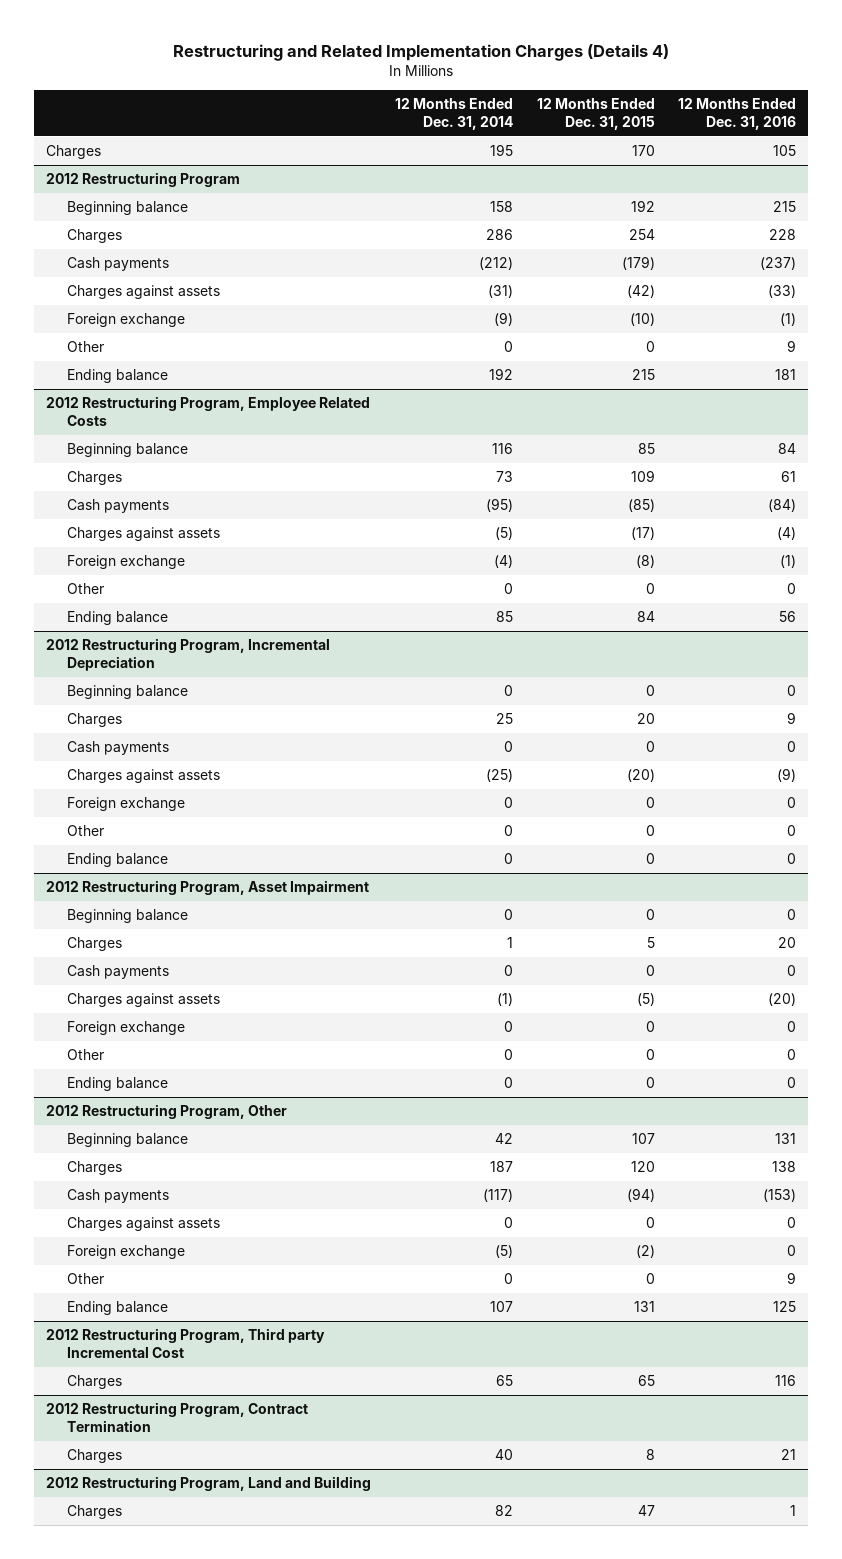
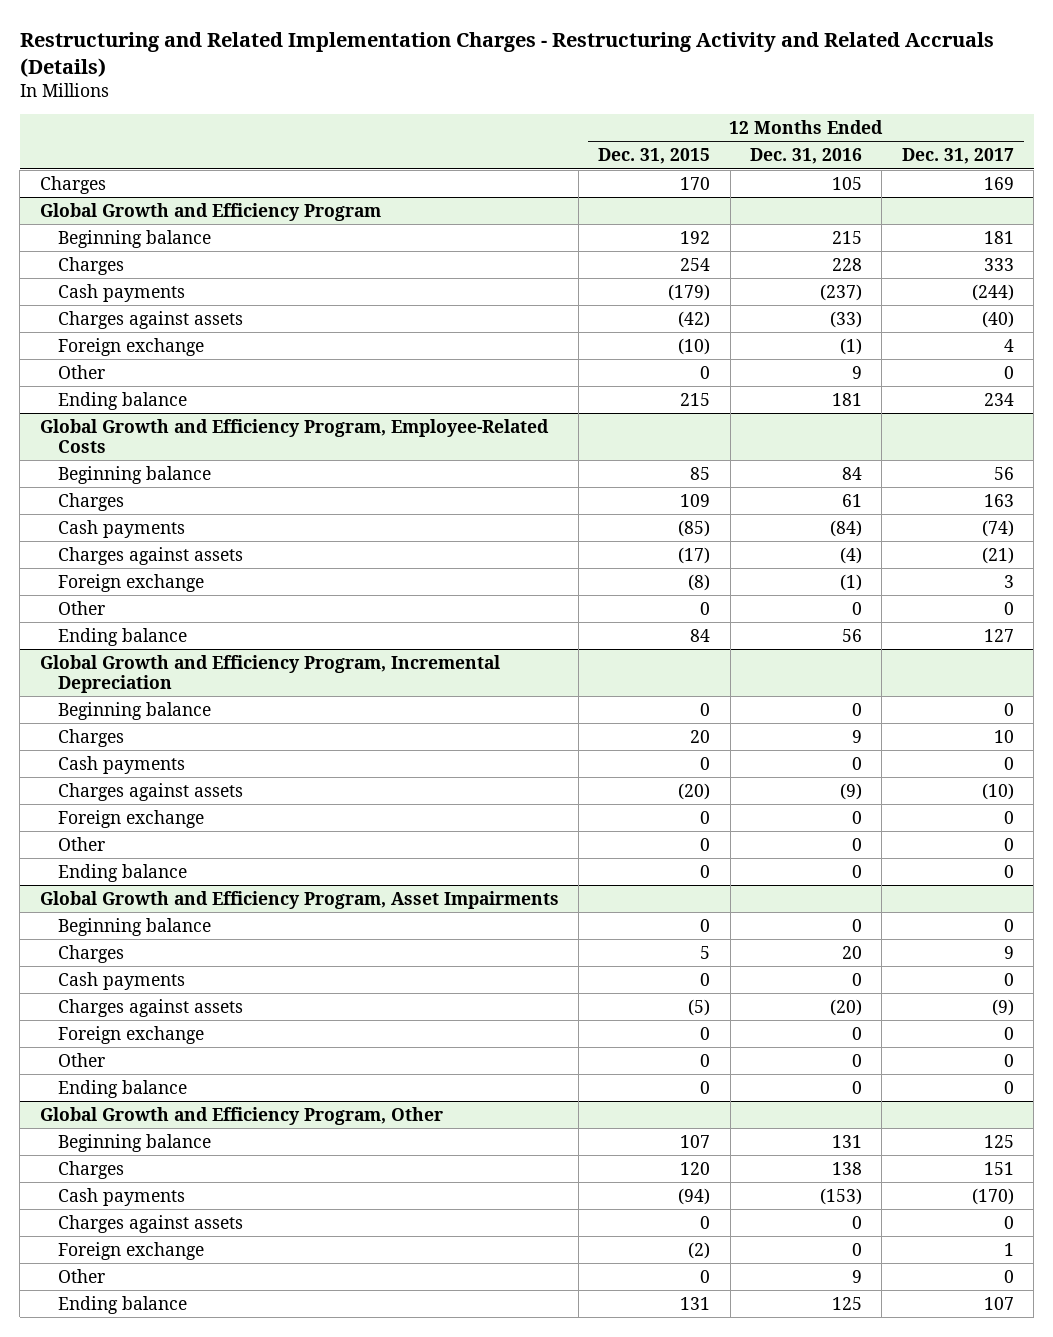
[173,43,670,61] Restructuring and Related Implementation Charges (Details 4) -> [19,31,994,77] Restructuring and Related Implementation Charges - Restructuring Activity and Related Accruals (Details)
[394,98,513,130] 12 Months Ended Dec. 31, 2014 -> none
none -> [901,148,1014,165] Dec. 31, 2017
[46,172,241,188] 2012 Restructuring Program -> none
none -> [39,202,381,221] Global Growth and Efficiency Program
[46,396,371,426] 2012 Restructuring Program, Employee Related Costs -> none
none -> [39,418,549,453] Global Growth and Efficiency Program, Employee-Related Costs
[46,638,331,671] 2012 Restructuring Program, Incremental Depreciation -> none
none -> [39,654,500,693] Global Growth and Efficiency Program, Incremental Depreciation
[46,880,370,896] 2012 Restructuring Program, Asset Impairment -> none
none -> [39,890,559,909] Global Growth and Efficiency Program, Asset Impairments
[46,1104,288,1120] 2012 Restructuring Program, Other -> none
none -> [39,1106,443,1125] Global Growth and Efficiency Program, Other
[46,1328,326,1358] 2012 Restructuring Program, Third party Incremental Cost -> none
[66,1375,122,1390] Charges -> none
[46,1402,309,1432] 2012 Restructuring Program, Contract Termination -> none
[66,1449,122,1464] Charges -> none
[46,1476,372,1492] 2012 Restructuring Program, Land and Building -> none
[66,1505,122,1520] Charges -> none

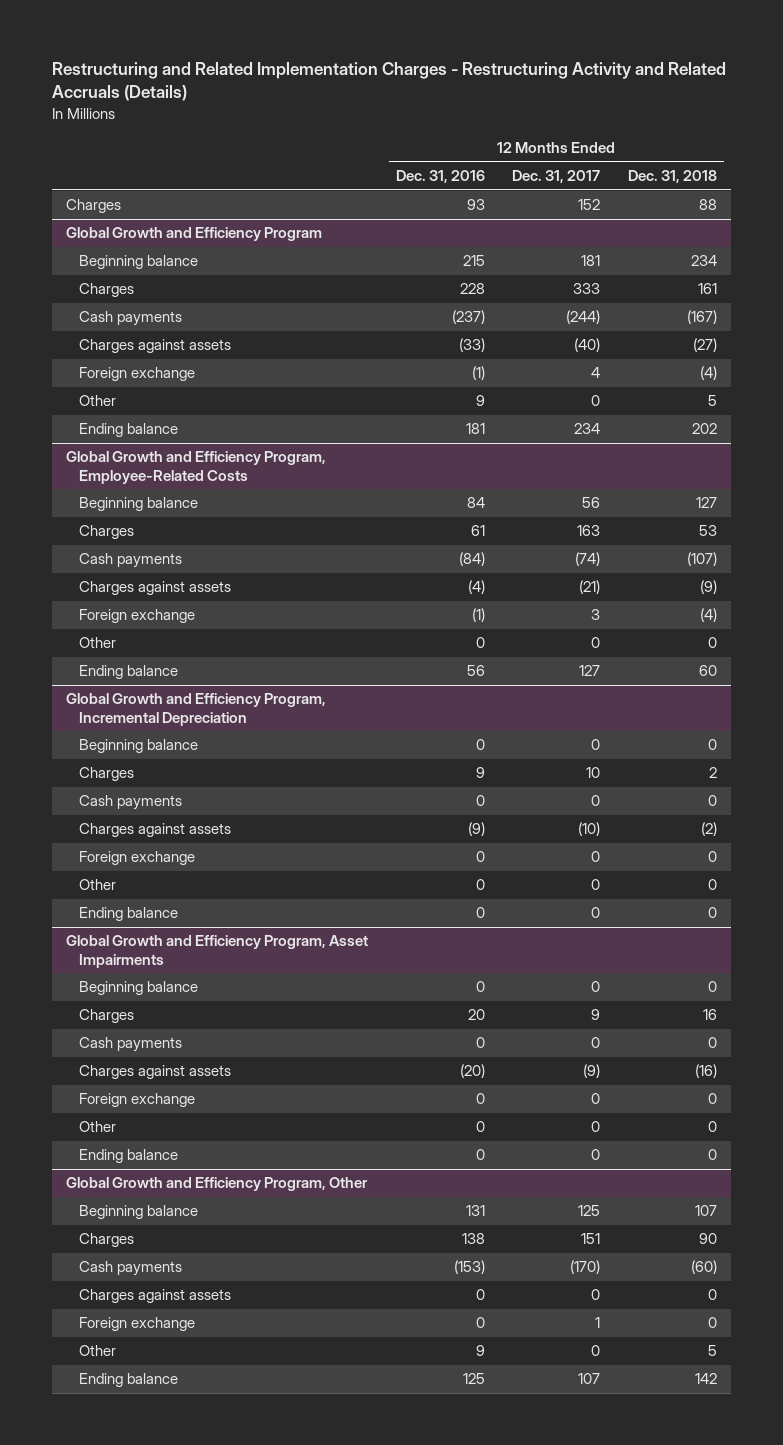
[598,148,711,165] Dec. 31, 2015 -> none
none -> [628,170,718,184] Dec. 31, 2018
[832,176,863,190] 105 -> [466,199,485,211] 93
[983,176,1014,190] 169 -> [578,199,601,211] 152

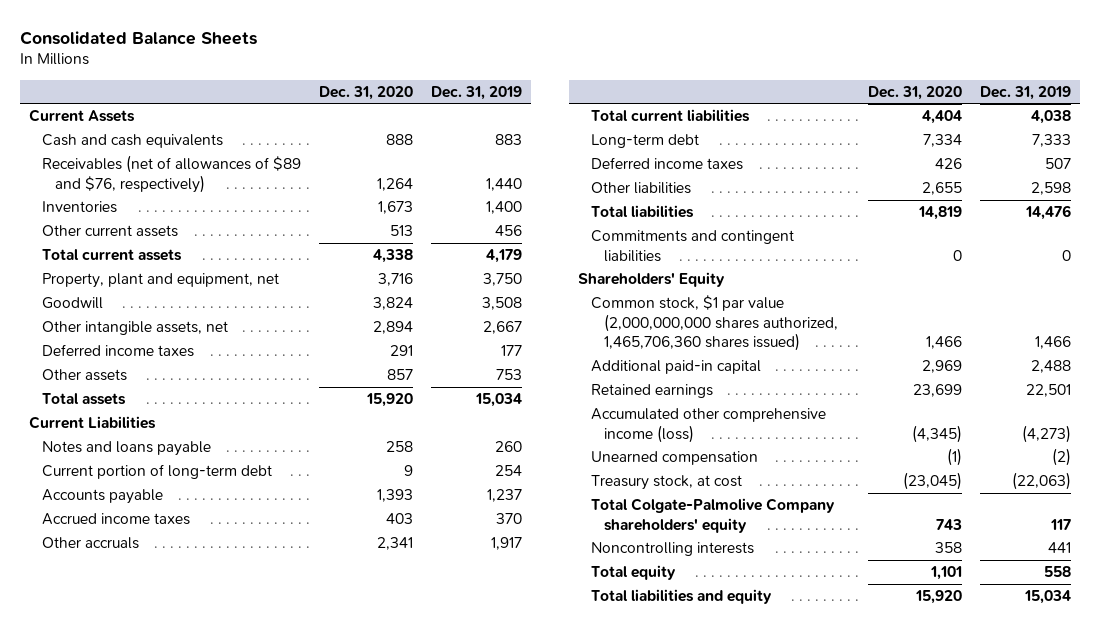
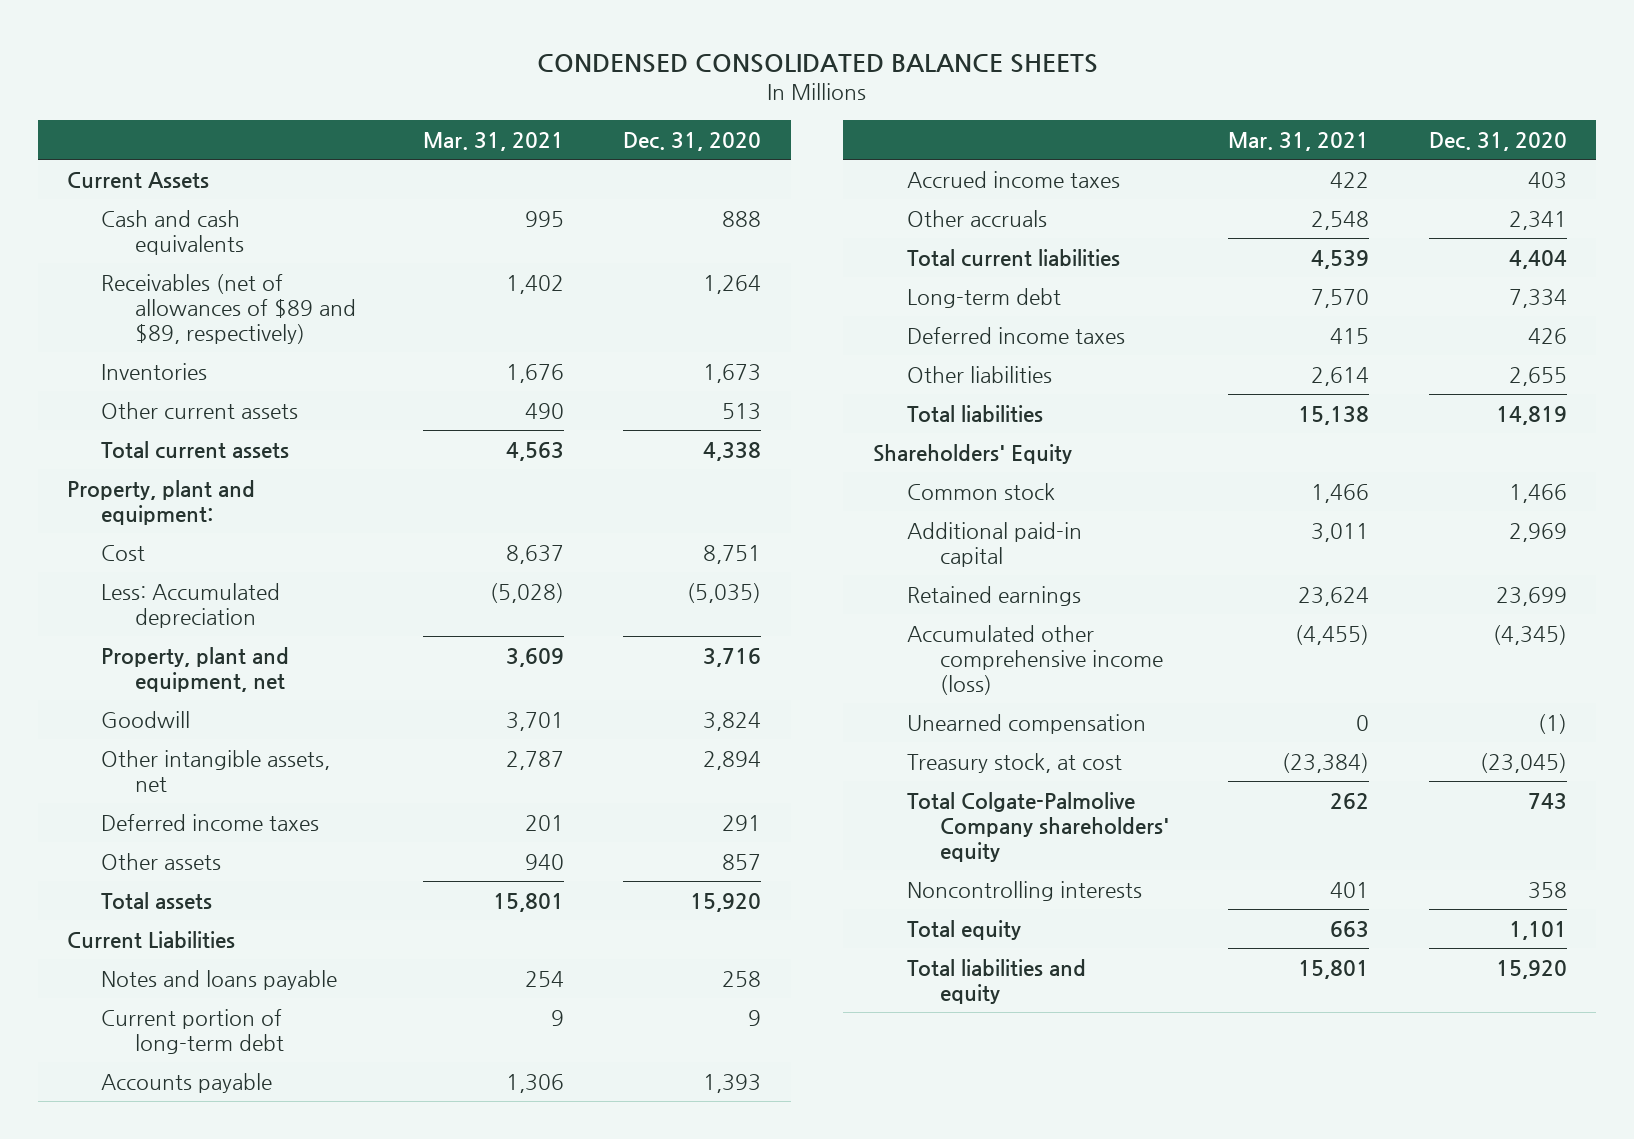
[19,30,257,45] Consolidated Balance Sheets -> [536,53,1098,73] CONDENSED CONSOLIDATED BALANCE SHEETS
[430,85,522,100] Dec. 31, 2019 -> none
none -> [422,132,564,152] Mar. 31, 2021
[41,154,301,193] Receivables (net of allowances of $89 and $76, respectively) -> [101,273,356,345] Receivables (net of allowances of $89 and $89, respectively)
none -> [67,479,256,525] Property, plant and equipment:
none -> [101,544,146,561] Cost
none -> [101,582,281,628] Less: Accumulated depreciation
[591,229,795,262] Commitments and contingent liabilities -> none
[591,294,839,352] Common stock, $1 par value (2,000,000,000 shares authorized, 1,465,706,360 shares issued) -> [906,482,1055,500] Common stock

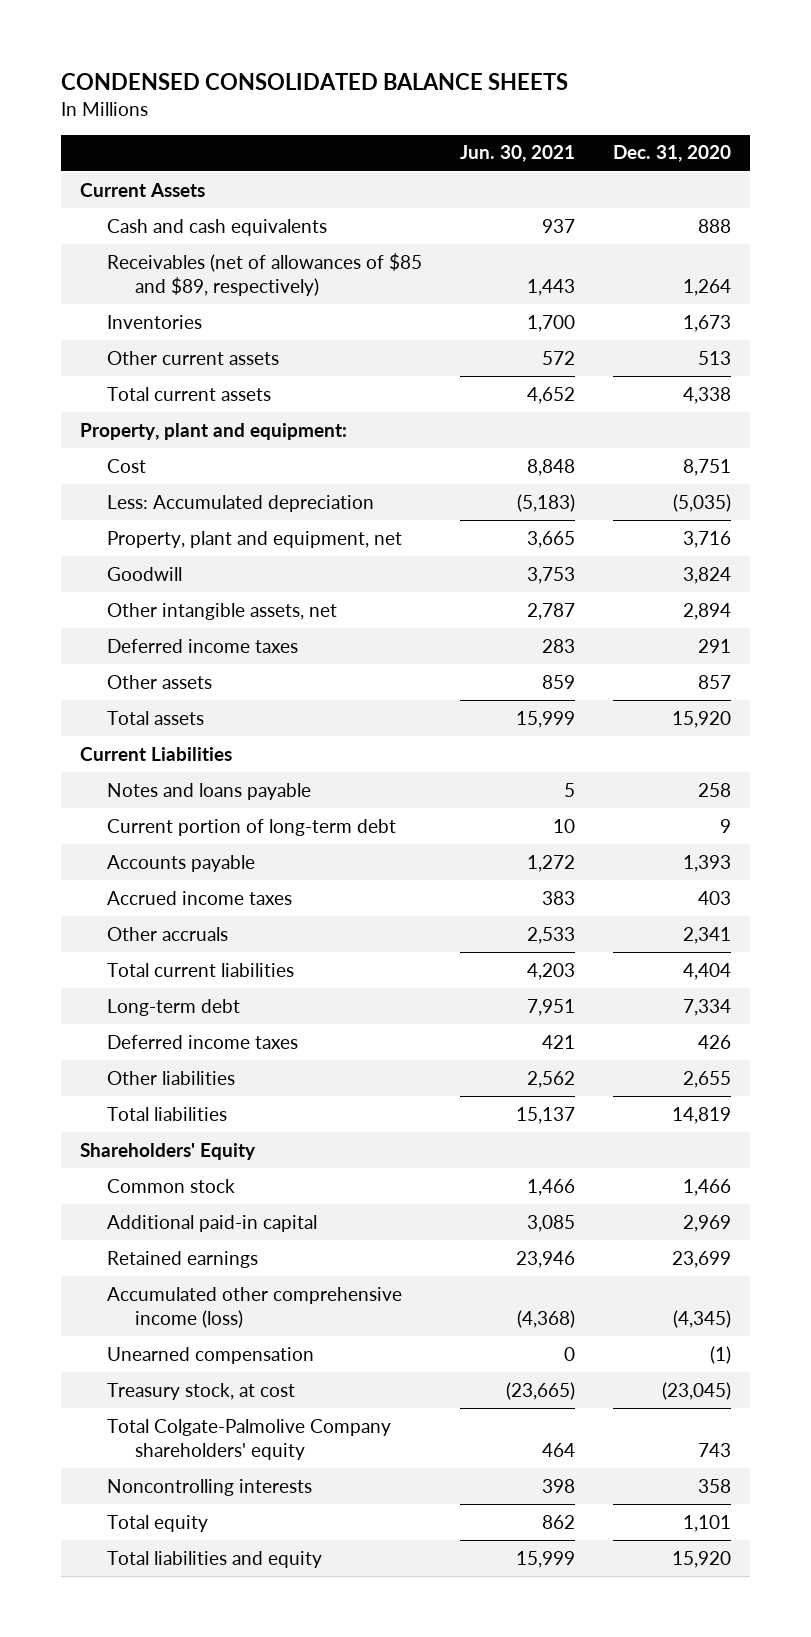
[422,132,564,152] Mar. 31, 2021 -> none
none -> [460,145,576,163] Jun. 30, 2021
[101,273,356,345] Receivables (net of allowances of $89 and $89, respectively) -> [107,252,423,297] Receivables (net of allowances of $85 and $89, respectively)

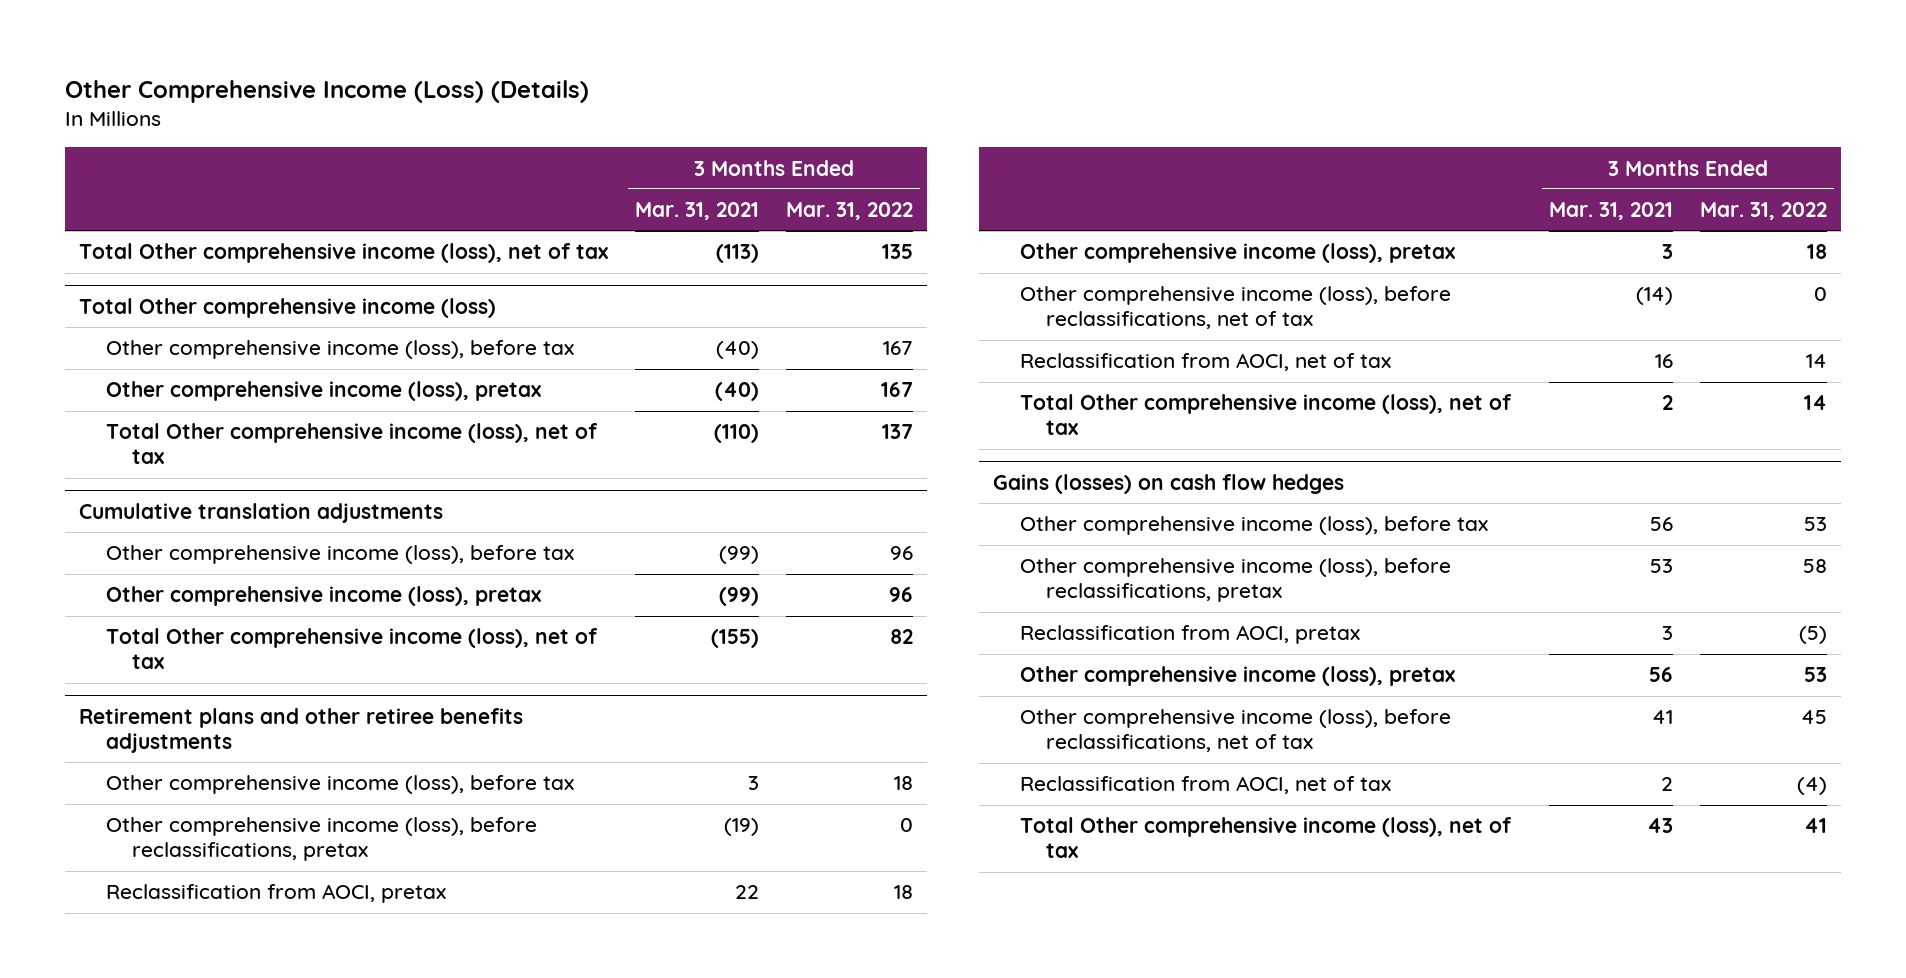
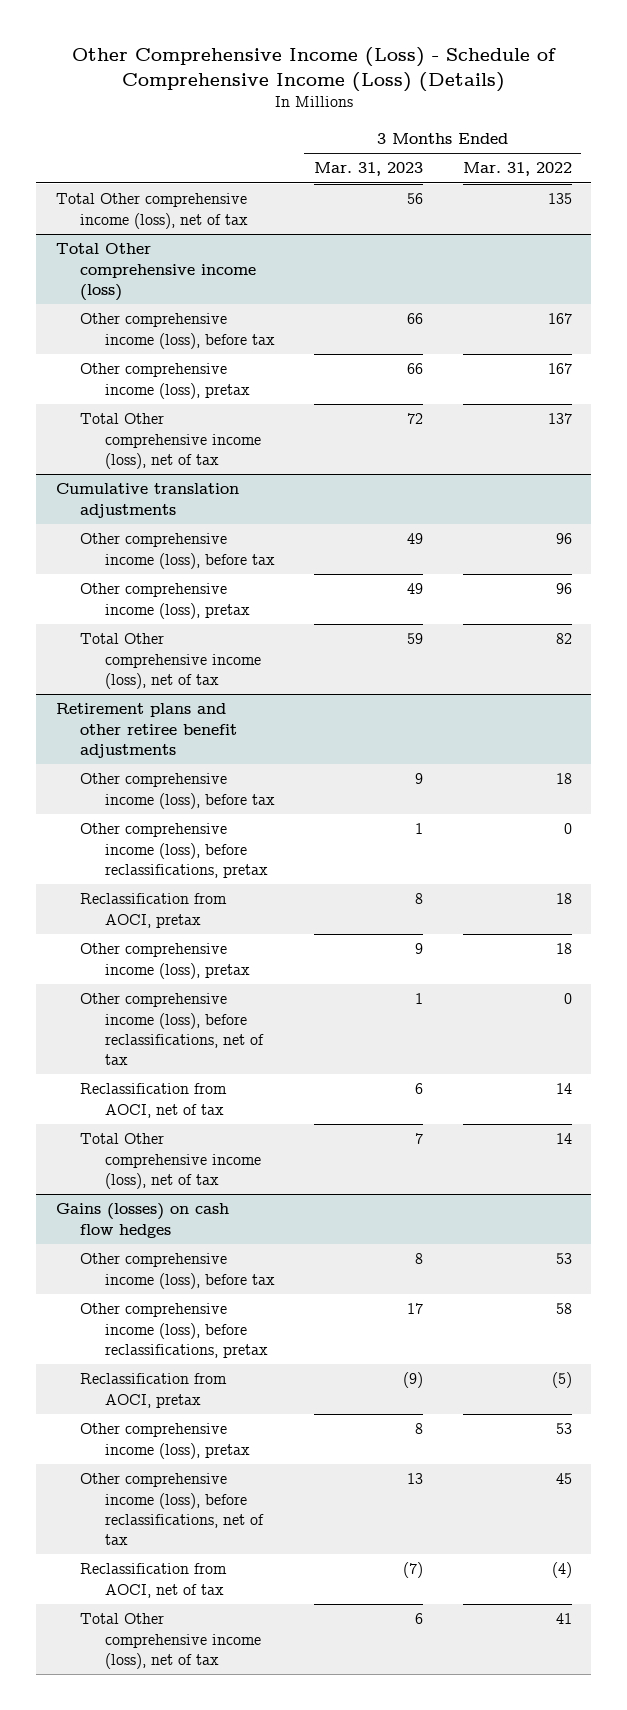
[65,79,590,103] Other Comprehensive Income (Loss) (Details) -> [71,46,556,92] Other Comprehensive Income (Loss) - Schedule of Comprehensive Income (Loss) (Details)
[635,202,760,221] Mar. 31, 2021 -> none
none -> [314,162,424,177] Mar. 31, 2023
[78,707,523,754] Retirement plans and other retiree benefits adjustments -> [55,703,238,758] Retirement plans and other retiree benefit adjustments

